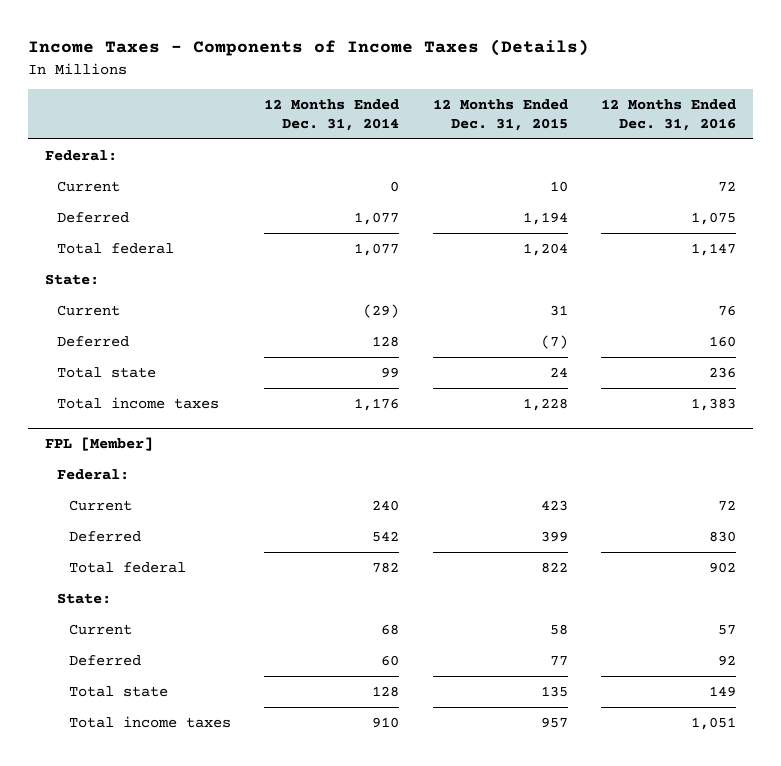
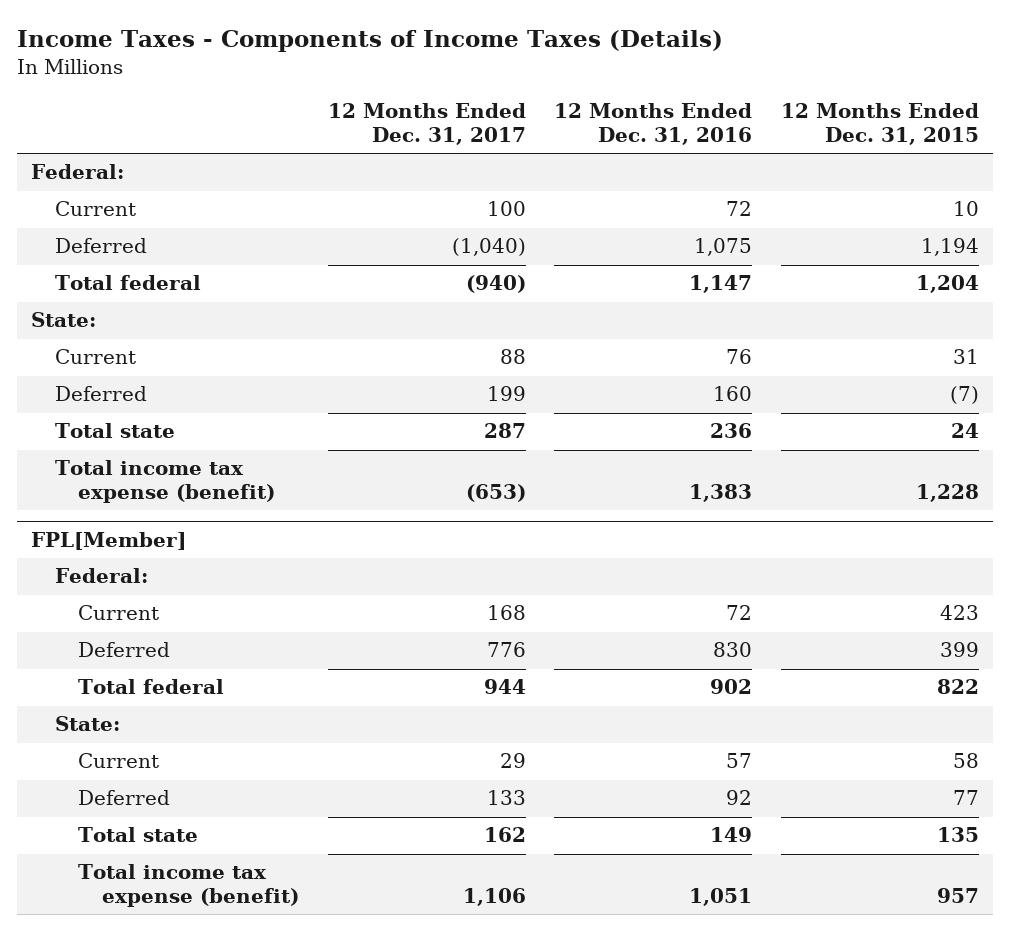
[264,99,400,132] 12 Months Ended Dec. 31, 2014 -> none
none -> [327,103,526,145] 12 Months Ended Dec. 31, 2017
[56,396,219,409] Total income taxes -> [54,460,276,503] Total income tax expense (benefit)
[44,437,153,452] FPL [Member] -> [31,532,187,551] FPL[Member]
[69,715,232,728] Total income taxes -> [78,864,300,907] Total income tax expense (benefit)

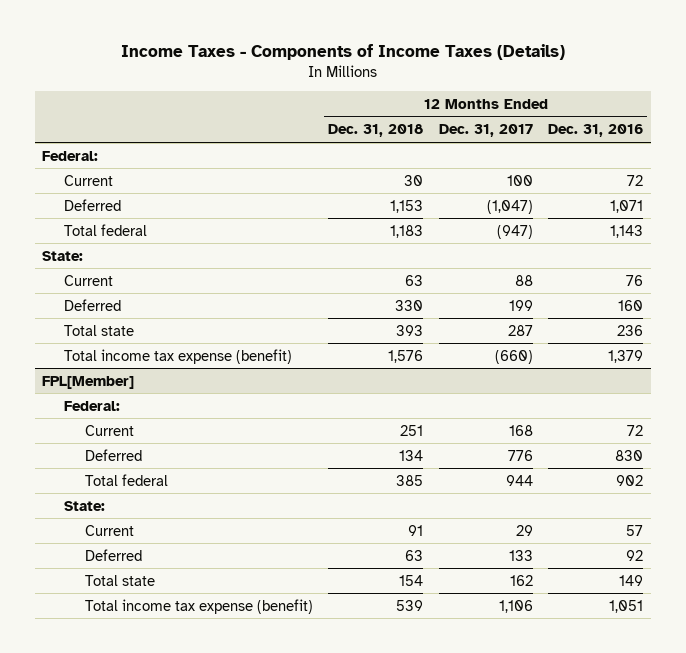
[781,103,980,145] 12 Months Ended Dec. 31, 2015 -> none
none -> [328,124,424,138] Dec. 31, 2018
[451,238,526,257] (1,040) -> [486,199,533,214] (1,047)
[694,238,753,257] 1,075 -> [610,199,644,213] 1,071
[465,275,526,294] (940) -> [496,224,533,239] (947)
[689,275,753,294] 1,147 -> [610,224,644,238] 1,143
[465,483,526,502] (653) -> [494,349,533,364] (660)
[689,483,753,502] 1,383 -> [608,349,644,363] 1,379

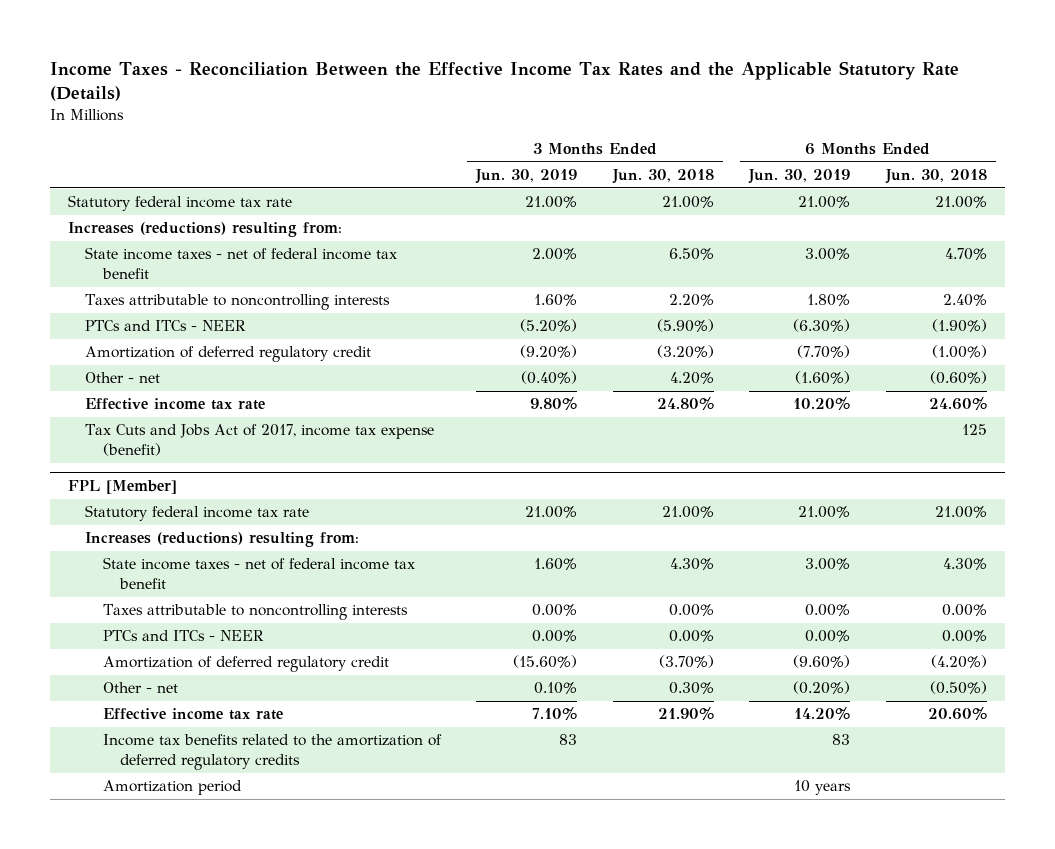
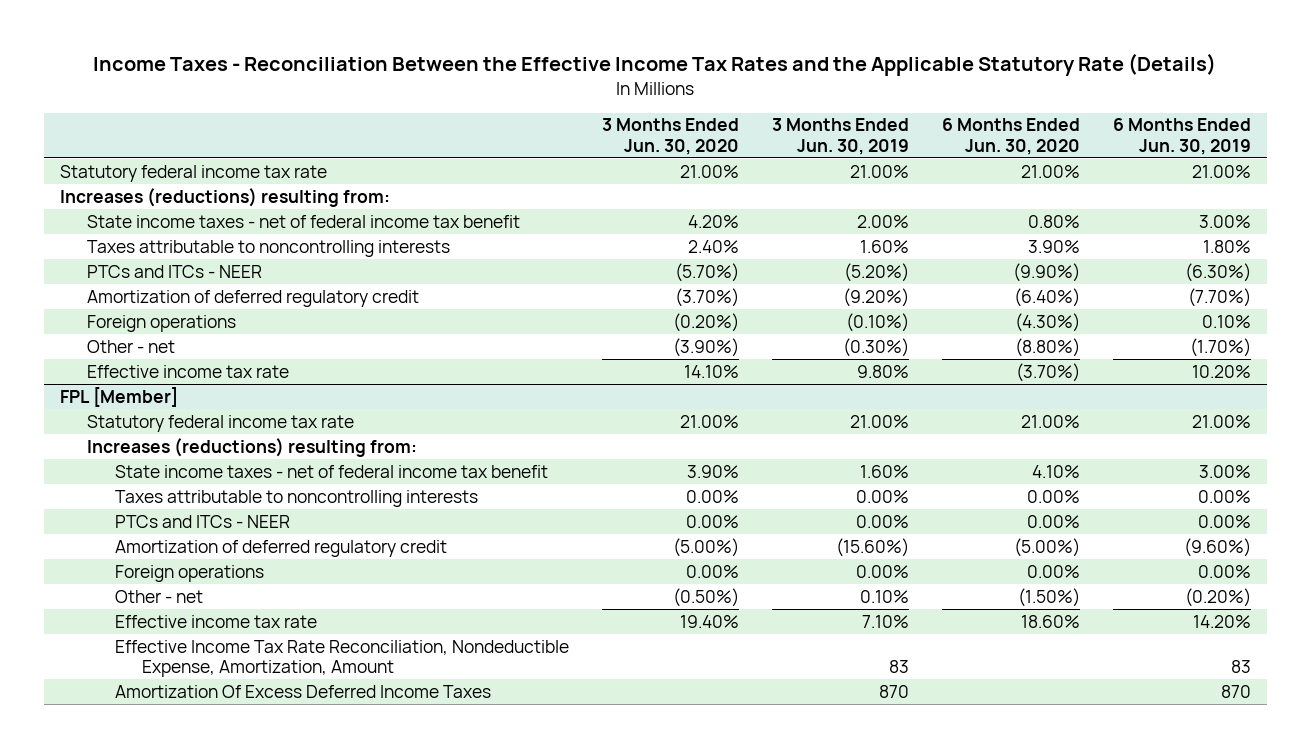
[611,169,714,185] Jun. 30, 2018 -> none
[884,169,987,185] Jun. 30, 2018 -> none
none -> [601,118,739,155] 3 Months Ended Jun. 30, 2020
none -> [941,118,1080,155] 6 Months Ended Jun. 30, 2020
none -> [87,314,237,332] Foreign operations
[521,371,578,385] (0.40%) -> [842,337,909,357] (0.30%)
[795,371,851,385] (1.60%) -> [1189,337,1251,357] (1.70%)
[85,424,435,456] Tax Cuts and Jobs Act of 2017, income tax expense (benefit) -> none
none -> [114,564,264,582] Foreign operations
[102,780,242,796] Amortization period -> none
[102,734,442,770] Income tax benefits related to the amortization of deferred regulatory credits -> [114,639,569,678] Effective Income Tax Rate Reconciliation, Nondeductible Expense, Amortization, Amount
none -> [114,684,491,698] Amortization Of Excess Deferred Income Taxes

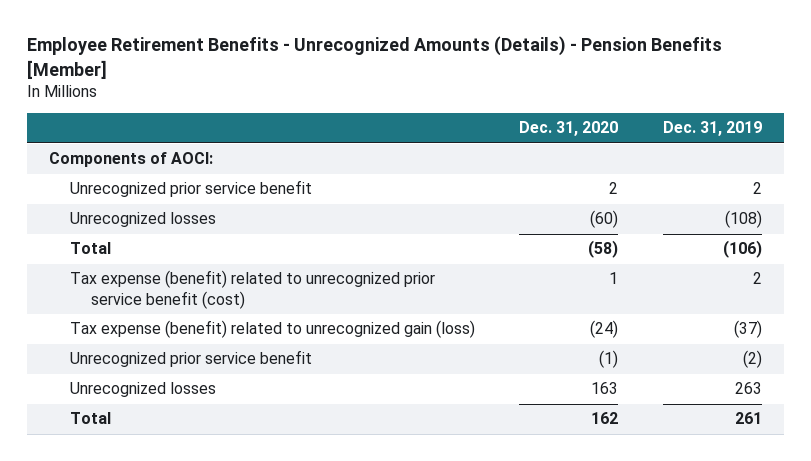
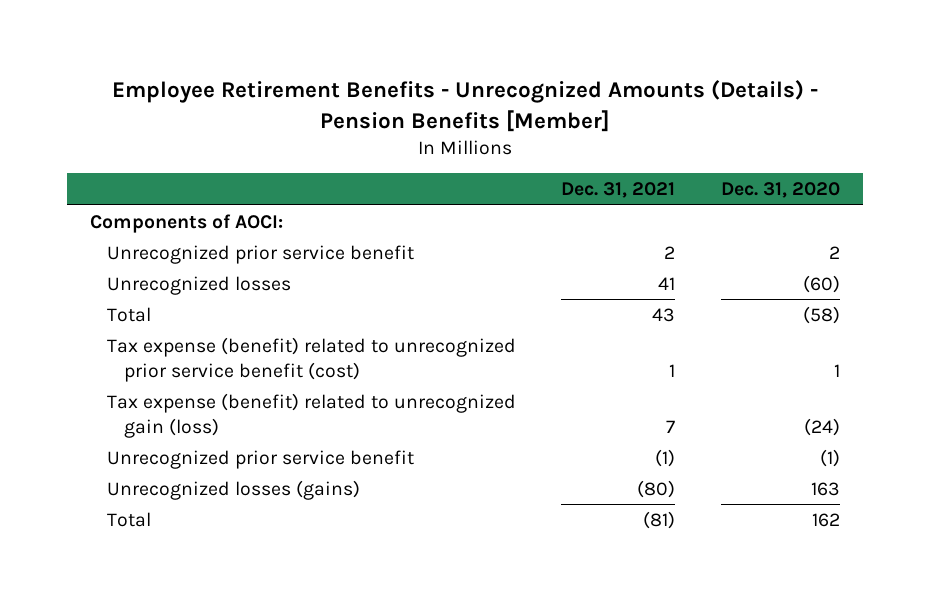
[662,121,762,137] Dec. 31, 2019 -> none
none -> [561,182,676,199] Dec. 31, 2021
[69,382,216,398] Unrecognized losses -> [106,479,360,500] Unrecognized losses (gains)

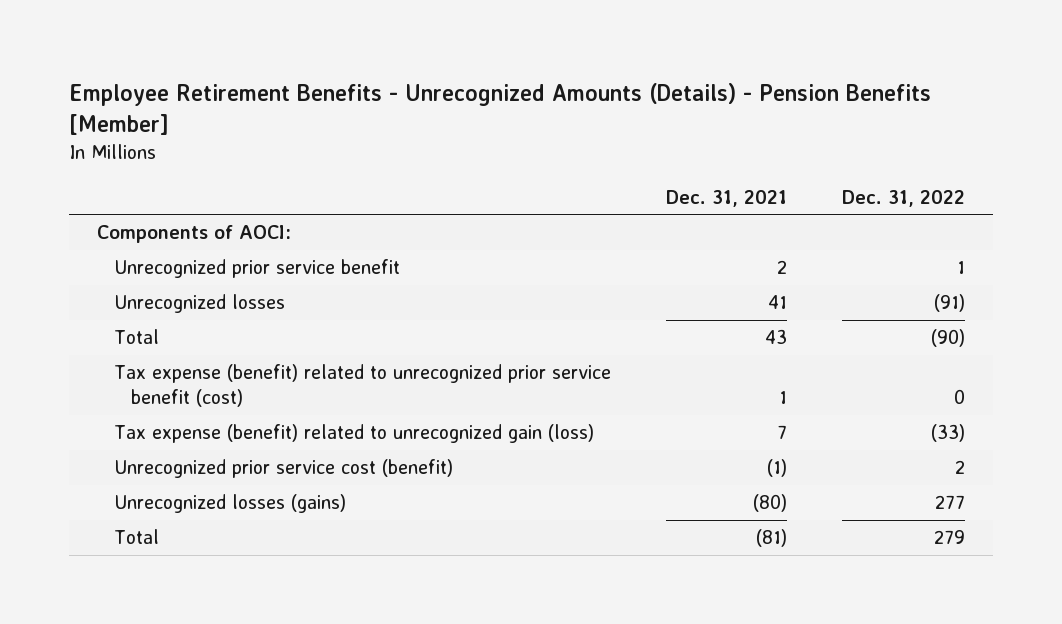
[721,182,841,199] Dec. 31, 2020 -> none
none -> [842,189,966,207] Dec. 31, 2022
[106,449,414,469] Unrecognized prior service benefit -> [113,459,453,479] Unrecognized prior service cost (benefit)

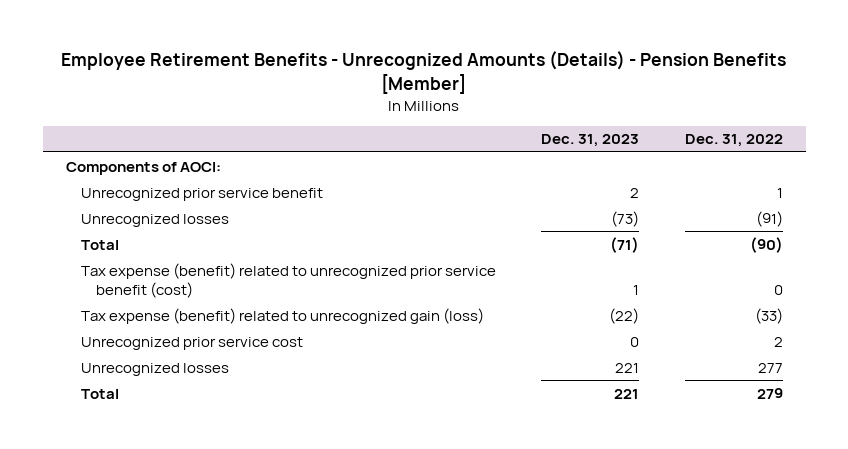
[666,189,788,207] Dec. 31, 2021 -> none
none -> [541,134,640,148] Dec. 31, 2023
[113,459,453,479] Unrecognized prior service cost (benefit) -> [80,336,303,350] Unrecognized prior service cost
[113,494,346,514] Unrecognized losses (gains) -> [80,362,229,376] Unrecognized losses

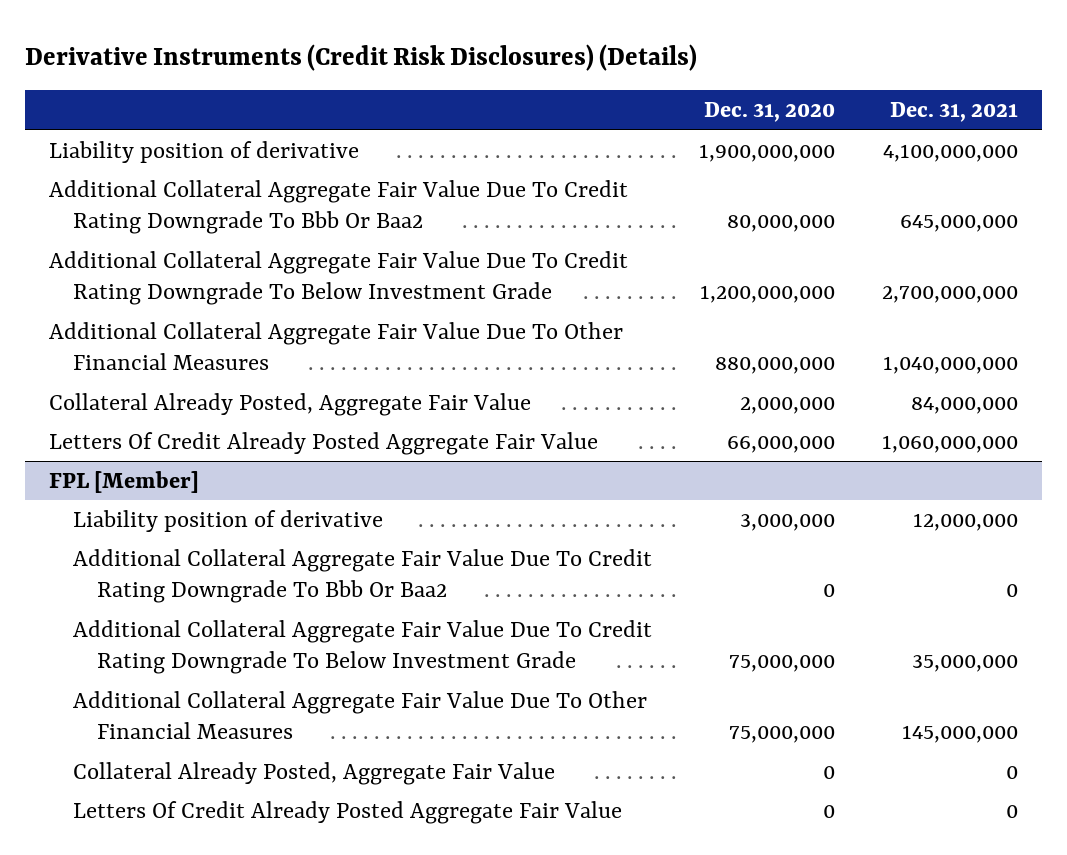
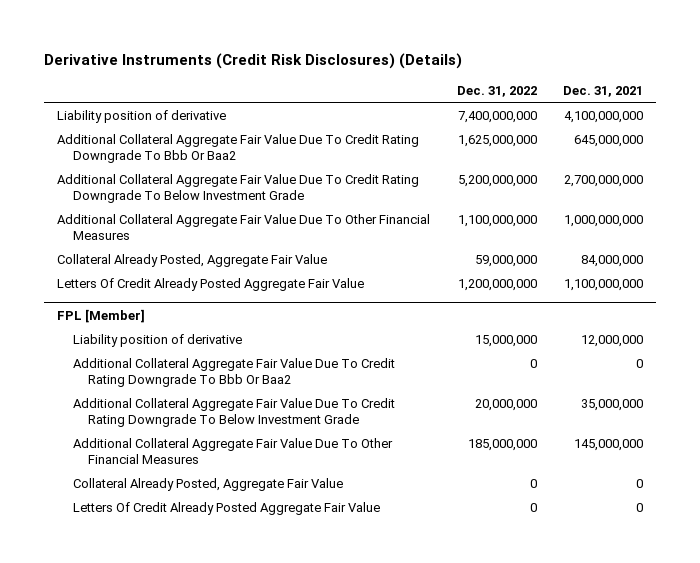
[704,102,836,123] Dec. 31, 2020 -> none
none -> [456,85,537,97] Dec. 31, 2022
[883,356,1019,375] 1,040,000,000 -> [563,214,643,227] 1,000,000,000
[882,434,1019,453] 1,060,000,000 -> [563,278,643,291] 1,100,000,000

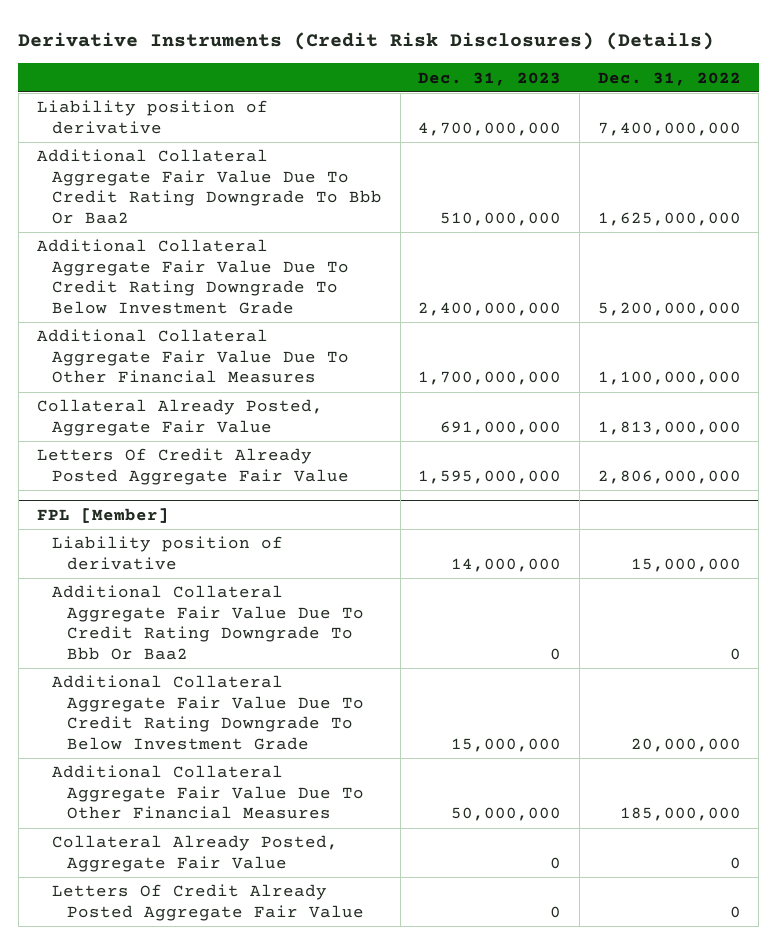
[562,85,643,97] Dec. 31, 2021 -> none
none -> [418,71,562,86] Dec. 31, 2023
[474,254,537,267] 59,000,000 -> [597,420,741,435] 1,813,000,000
[457,278,537,291] 1,200,000,000 -> [597,469,741,484] 2,806,000,000

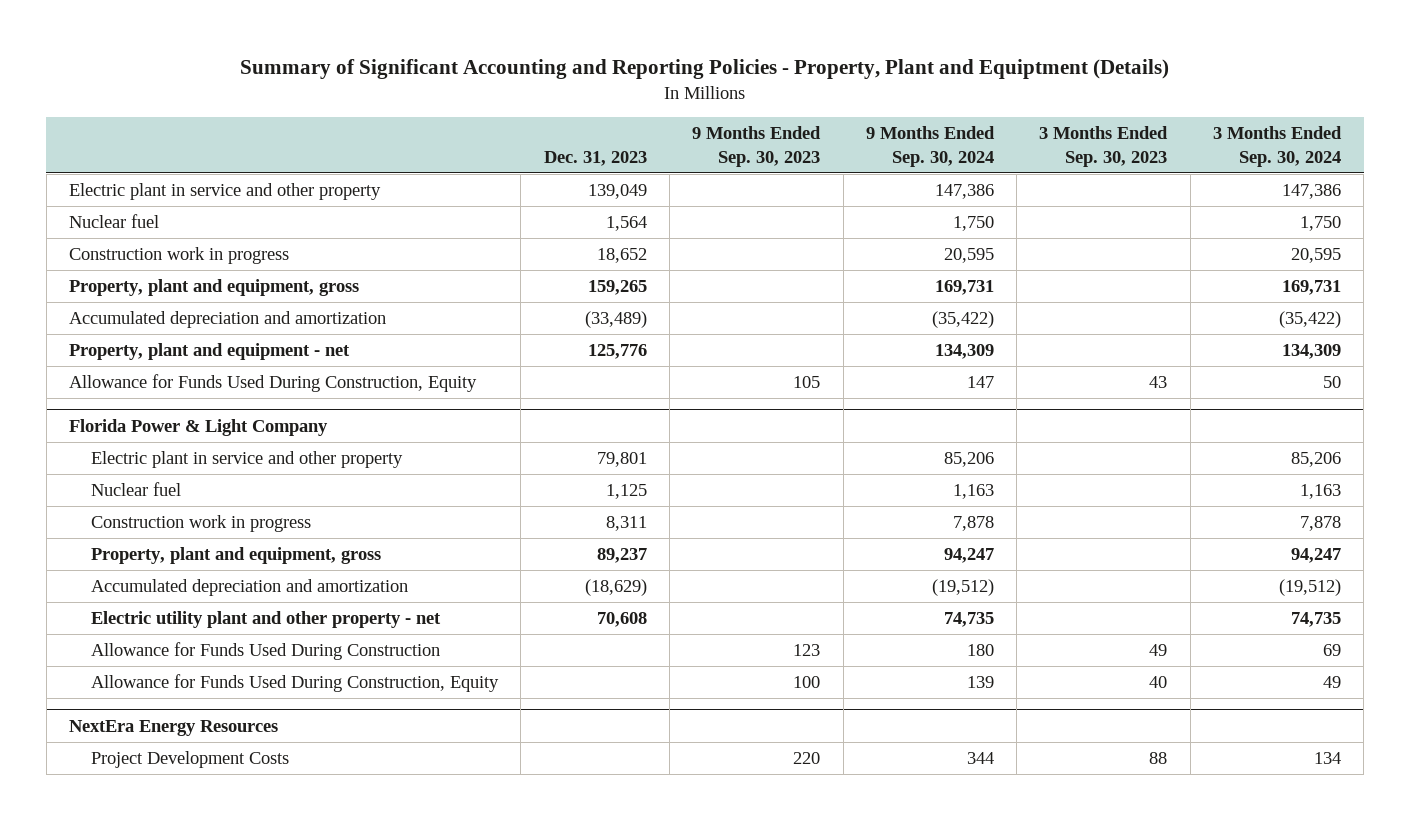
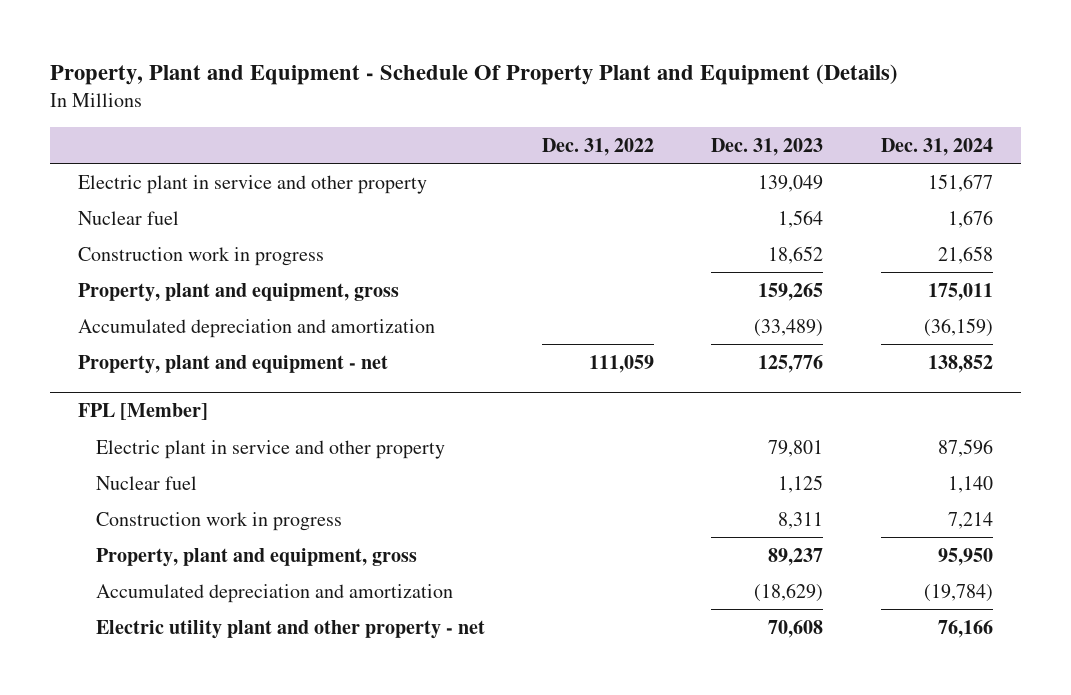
[239,59,1169,80] Summary of Significant Accounting and Reporting Policies - Property, Plant and Equiptment (Details) -> [49,64,898,86] Property, Plant and Equipment - Schedule Of Property Plant and Equipment (Details)
[692,126,822,167] 9 Months Ended Sep. 30, 2023 -> none
[865,126,995,167] 9 Months Ended Sep. 30, 2024 -> none
[1039,126,1169,167] 3 Months Ended Sep. 30, 2023 -> none
[1213,126,1343,167] 3 Months Ended Sep. 30, 2024 -> none
none -> [541,137,654,156] Dec. 31, 2022
none -> [880,137,993,156] Dec. 31, 2024
[68,373,477,392] Allowance for Funds Used During Construction, Equity -> none
[68,418,328,436] Florida Power & Light Company -> [78,403,209,421] FPL [Member]
[90,641,440,660] Allowance for Funds Used During Construction -> none
[90,673,499,692] Allowance for Funds Used During Construction, Equity -> none
[68,719,278,736] NextEra Energy Resources -> none
[90,750,289,768] Project Development Costs -> none

